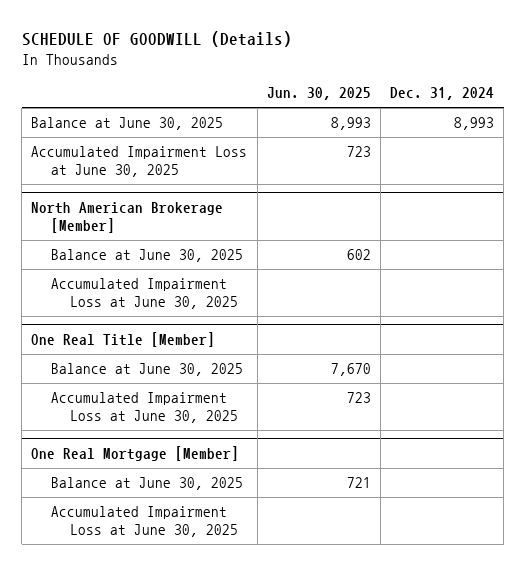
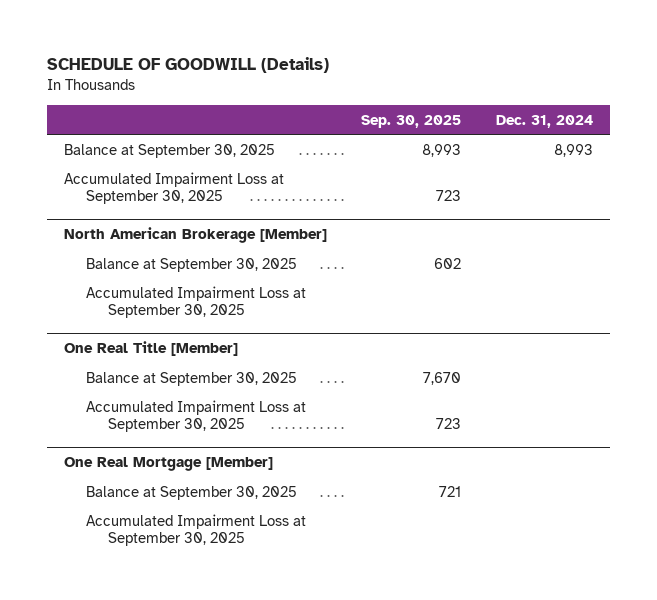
[266,87,371,101] Jun. 30, 2025 -> none
none -> [361,114,462,128] Sep. 30, 2025
[31,117,224,131] Balance at June 30, 2025 -> [64,143,276,158] Balance at September 30, 2025
[31,146,248,178] Accumulated Impairment Loss at June 30, 2025 -> [64,171,285,205] Accumulated Impairment Loss at September 30, 2025
[50,249,243,263] Balance at June 30, 2025 -> [85,257,297,272] Balance at September 30, 2025
[50,278,238,310] Accumulated Impairment Loss at June 30, 2025 -> [85,285,306,319] Accumulated Impairment Loss at September 30, 2025
[50,363,243,377] Balance at June 30, 2025 -> [85,371,297,386] Balance at September 30, 2025
[50,392,238,424] Accumulated Impairment Loss at June 30, 2025 -> [85,399,306,433] Accumulated Impairment Loss at September 30, 2025
[50,477,243,491] Balance at June 30, 2025 -> [85,485,297,500] Balance at September 30, 2025
[50,506,238,538] Accumulated Impairment Loss at June 30, 2025 -> [85,513,306,547] Accumulated Impairment Loss at September 30, 2025

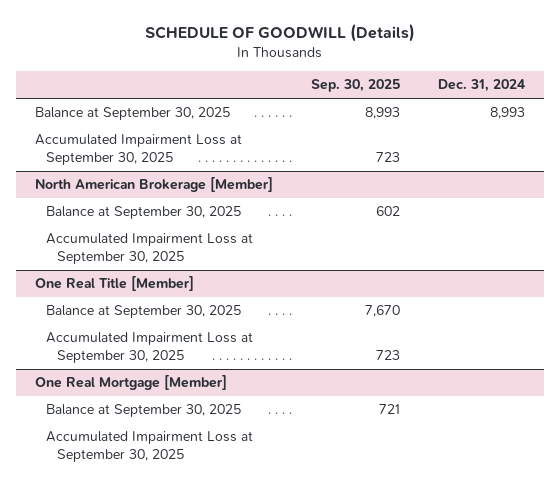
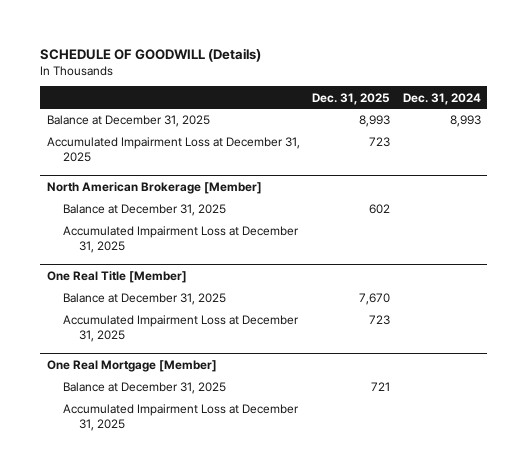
[310,79,400,93] Sep. 30, 2025 -> none
none -> [312,92,391,105] Dec. 31, 2025
[34,107,230,121] Balance at September 30, 2025 -> [46,115,210,128] Balance at December 31, 2025
[34,134,242,166] Accumulated Impairment Loss at September 30, 2025 -> [46,137,300,163] Accumulated Impairment Loss at December 31, 2025
[45,206,241,220] Balance at September 30, 2025 -> [63,204,227,217] Balance at December 31, 2025
[45,233,253,265] Accumulated Impairment Loss at September 30, 2025 -> [63,226,300,254] Accumulated Impairment Loss at December 31, 2025
[45,305,241,319] Balance at September 30, 2025 -> [63,293,227,306] Balance at December 31, 2025
[45,332,253,364] Accumulated Impairment Loss at September 30, 2025 -> [63,315,300,343] Accumulated Impairment Loss at December 31, 2025
[45,404,241,418] Balance at September 30, 2025 -> [63,382,227,395] Balance at December 31, 2025
[45,431,253,463] Accumulated Impairment Loss at September 30, 2025 -> [63,404,300,432] Accumulated Impairment Loss at December 31, 2025

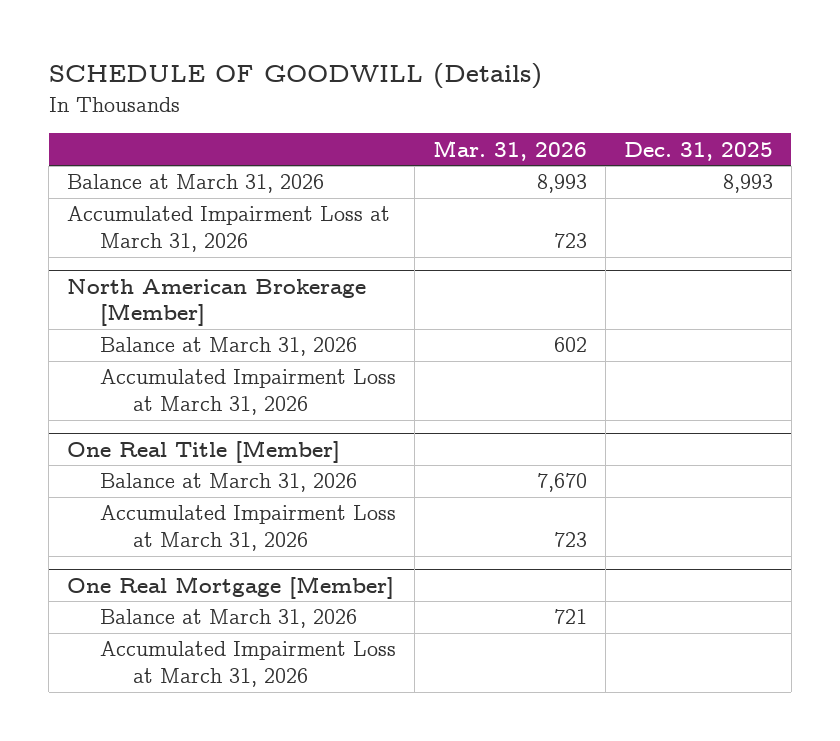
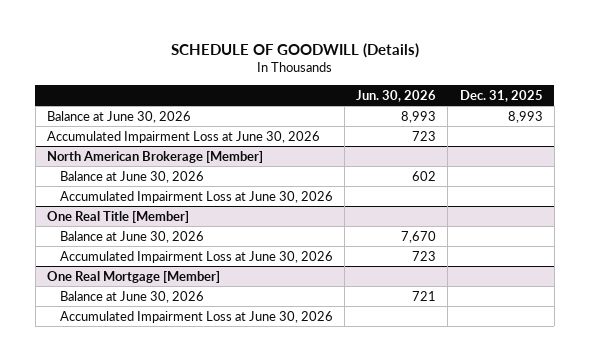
[432,139,587,161] Mar. 31, 2026 -> none
none -> [356,89,437,102] Jun. 30, 2026
[67,174,325,194] Balance at March 31, 2026 -> [47,110,192,123] Balance at June 30, 2026
[67,206,391,253] Accumulated Impairment Loss at March 31, 2026 -> [47,130,321,143] Accumulated Impairment Loss at June 30, 2026
[100,337,358,357] Balance at March 31, 2026 -> [59,170,204,183] Balance at June 30, 2026
[100,369,397,416] Accumulated Impairment Loss at March 31, 2026 -> [59,190,333,203] Accumulated Impairment Loss at June 30, 2026
[100,473,358,493] Balance at March 31, 2026 -> [59,230,204,243] Balance at June 30, 2026
[100,505,397,552] Accumulated Impairment Loss at March 31, 2026 -> [59,250,333,263] Accumulated Impairment Loss at June 30, 2026
[100,609,358,629] Balance at March 31, 2026 -> [59,290,204,303] Balance at June 30, 2026
[100,641,397,688] Accumulated Impairment Loss at March 31, 2026 -> [59,310,333,323] Accumulated Impairment Loss at June 30, 2026

